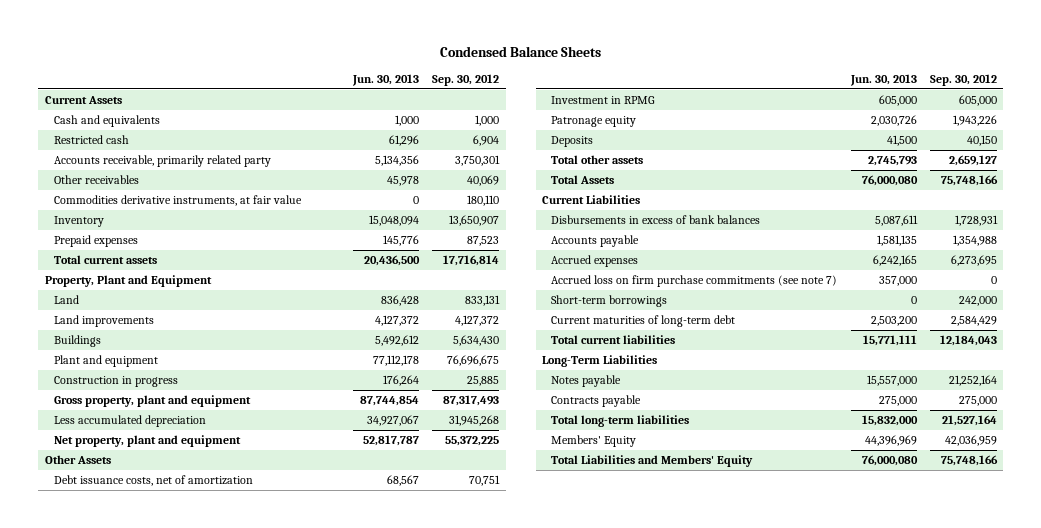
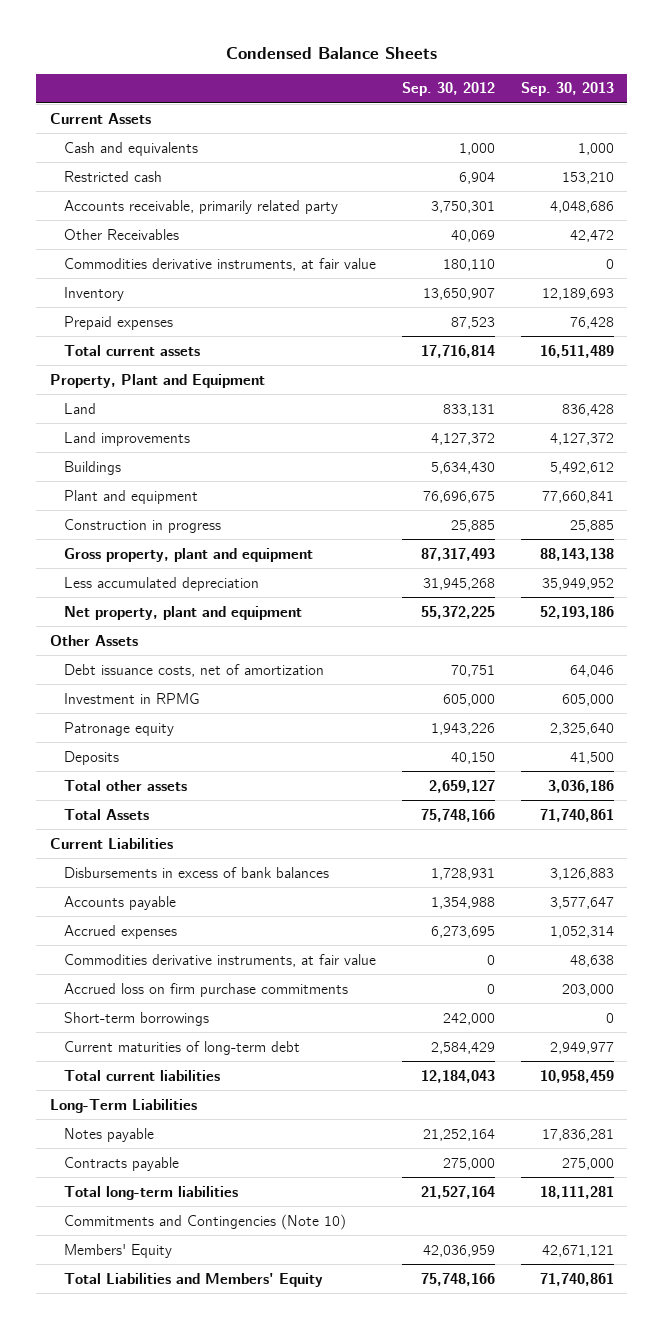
[352,73,420,86] Jun. 30, 2013 -> none
none -> [521,82,615,97] Sep. 30, 2013
[54,175,140,185] Other receivables -> [63,228,179,240] Other Receivables
none -> [63,953,376,967] Commodities derivative instruments, at fair value
[551,275,838,288] Accrued loss on firm purchase commitments (see note 7) -> [63,982,348,997] Accrued loss on firm purchase commitments
none -> [63,1213,346,1230] Commitments and Contingencies (Note 10)

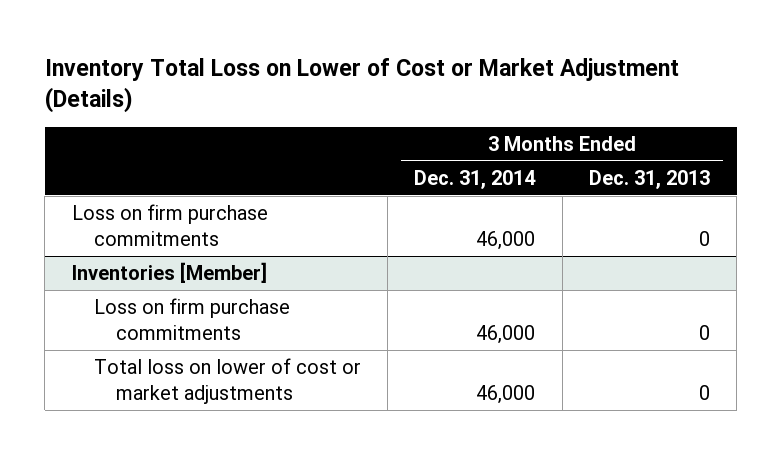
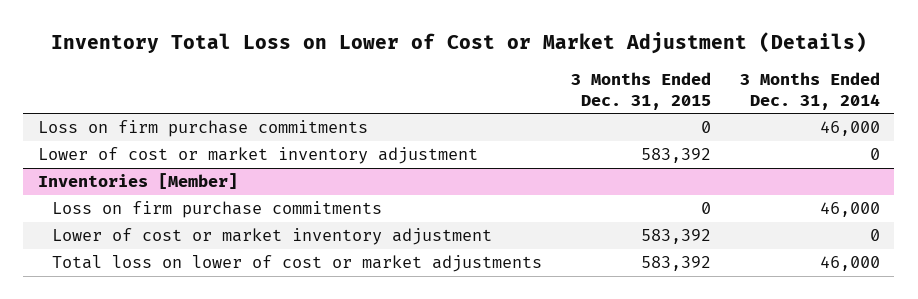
[589,170,711,190] Dec. 31, 2013 -> none
none -> [570,71,711,110] 3 Months Ended Dec. 31, 2015
none -> [38,147,479,165] Lower of cost or market inventory adjustment
none -> [51,228,492,246] Lower of cost or market inventory adjustment

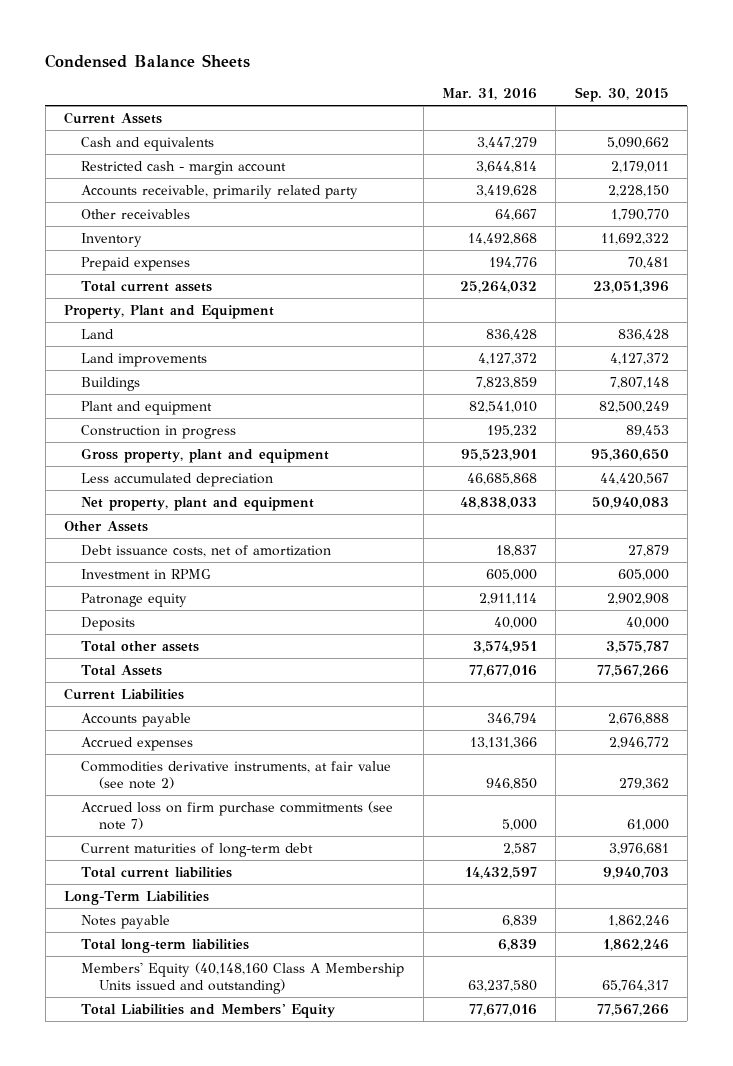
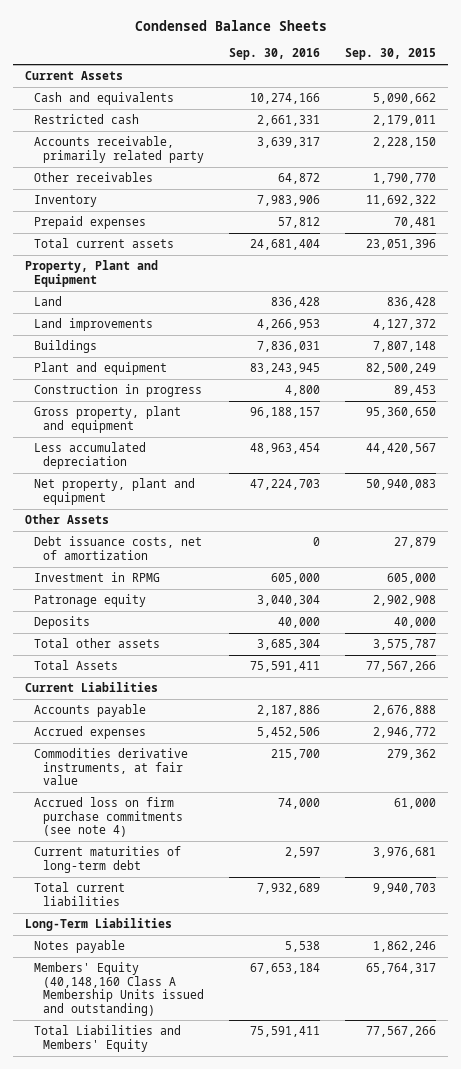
[442,88,538,101] Mar. 31, 2016 -> none
none -> [228,48,320,61] Sep. 30, 2016
[81,160,287,175] Restricted cash - margin account -> [34,114,140,125] Restricted cash
[81,760,392,790] Commodities derivative instruments, at fair value (see note 2) -> [34,748,189,786] Commodities derivative instruments, at fair value
[81,800,394,831] Accrued loss on firm purchase commitments (see note 7) -> [34,797,183,838] Accrued loss on firm purchase commitments (see note 4)
[81,938,250,953] Total long-term liabilities -> none

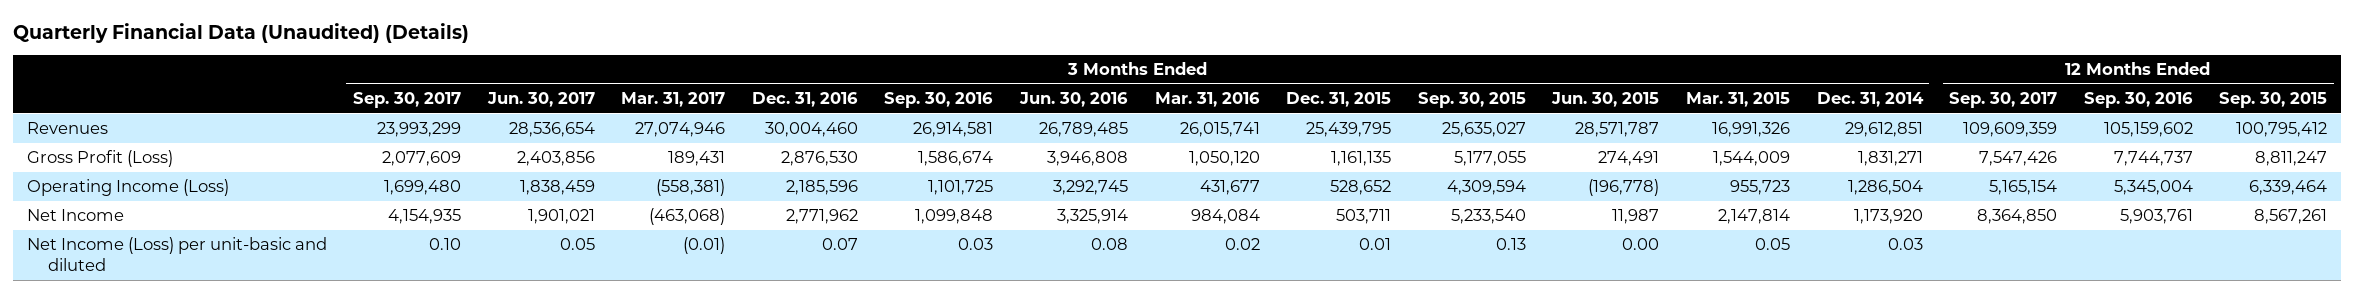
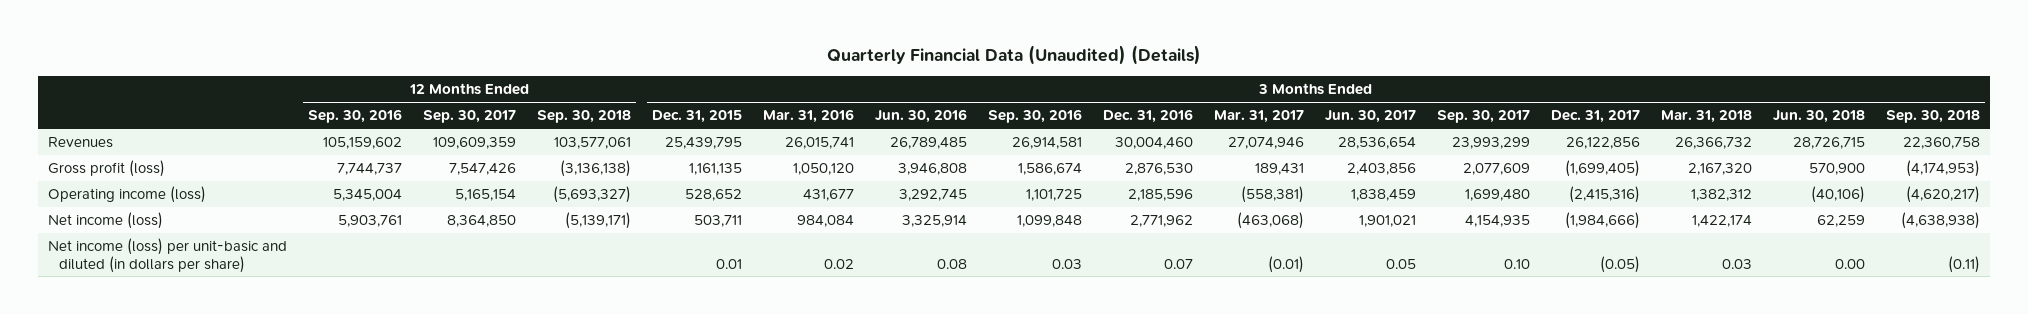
[1417,91,1526,108] Sep. 30, 2015 -> none
[1551,91,1660,107] Jun. 30, 2015 -> none
[1686,91,1791,107] Mar. 31, 2015 -> none
[1816,91,1924,107] Dec. 31, 2014 -> none
[2219,91,2328,108] Sep. 30, 2015 -> none
none -> [537,110,632,124] Sep. 30, 2018
none -> [1550,110,1640,124] Dec. 31, 2017
none -> [1660,110,1752,124] Mar. 31, 2018
none -> [1772,110,1865,124] Jun. 30, 2018
none -> [1885,110,1980,124] Sep. 30, 2018
[26,150,173,168] Gross Profit (Loss) -> [48,160,166,178] Gross profit (loss)
[26,179,229,197] Operating Income (Loss) -> [48,186,207,204] Operating income (loss)
[26,209,124,222] Net Income -> [48,212,164,230] Net income (loss)
[26,237,327,272] Net Income (Loss) per unit-basic and diluted -> [48,238,288,273] Net income (loss) per unit-basic and diluted (in dollars per share)

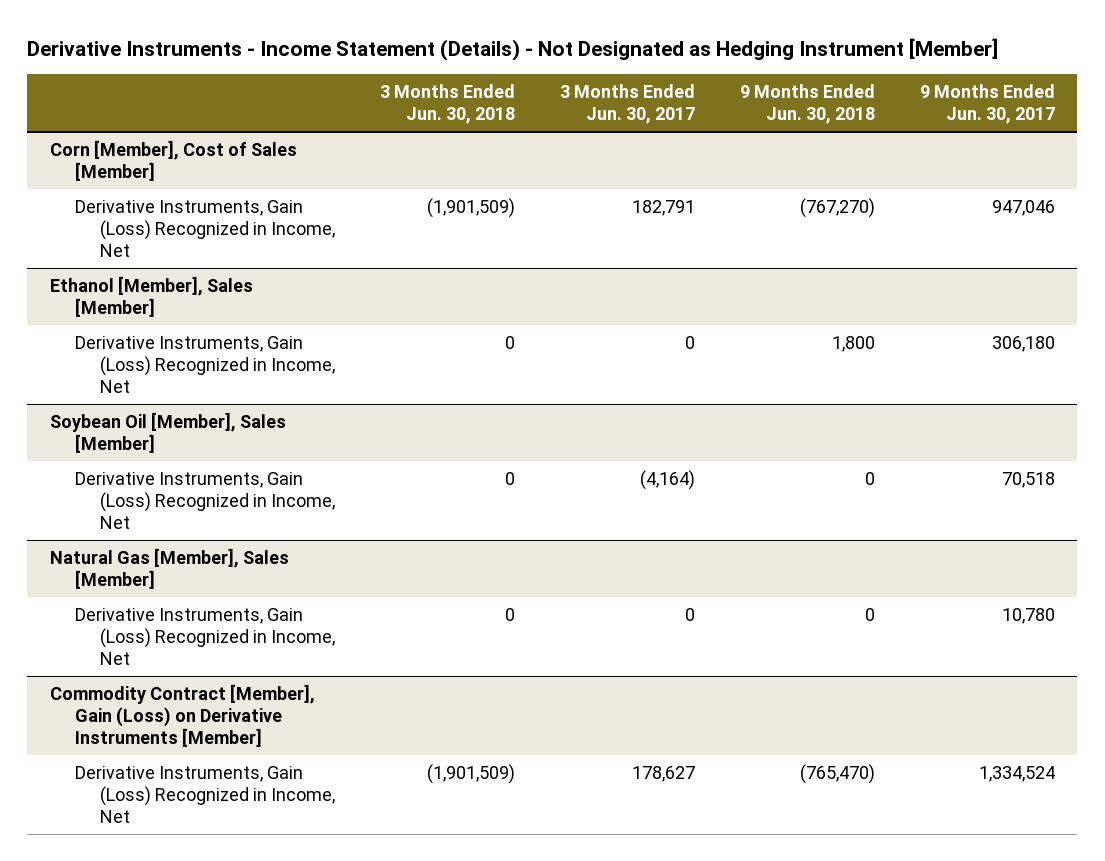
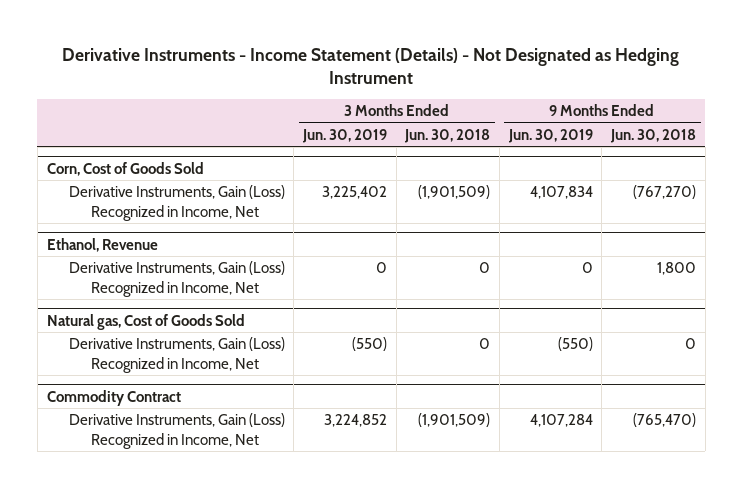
[27,37,999,61] Derivative Instruments - Income Statement (Details) - Not Designated as Hedging Instrument [Member] -> [62,47,680,85] Derivative Instruments - Income Statement (Details) - Not Designated as Hedging Instrument
[559,84,695,125] 3 Months Ended Jun. 30, 2017 -> none
[919,84,1055,125] 9 Months Ended Jun. 30, 2017 -> none
none -> [302,128,388,143] Jun. 30, 2019
none -> [507,128,593,143] Jun. 30, 2019
[49,140,297,182] Corn [Member], Cost of Sales [Member] -> none
none -> [46,161,204,176] Corn, Cost of Goods Sold
[49,276,253,318] Ethanol [Member], Sales [Member] -> none
none -> [46,237,158,252] Ethanol, Revenue
[49,412,286,454] Soybean Oil [Member], Sales [Member] -> none
[74,472,335,530] Derivative Instruments, Gain (Loss) Recognized in Income, Net -> none
[49,548,289,590] Natural Gas [Member], Sales [Member] -> none
none -> [46,313,245,330] Natural gas, Cost of Goods Sold
[49,684,315,748] Commodity Contract [Member], Gain (Loss) on Derivative Instruments [Member] -> none
none -> [46,389,181,406] Commodity Contract

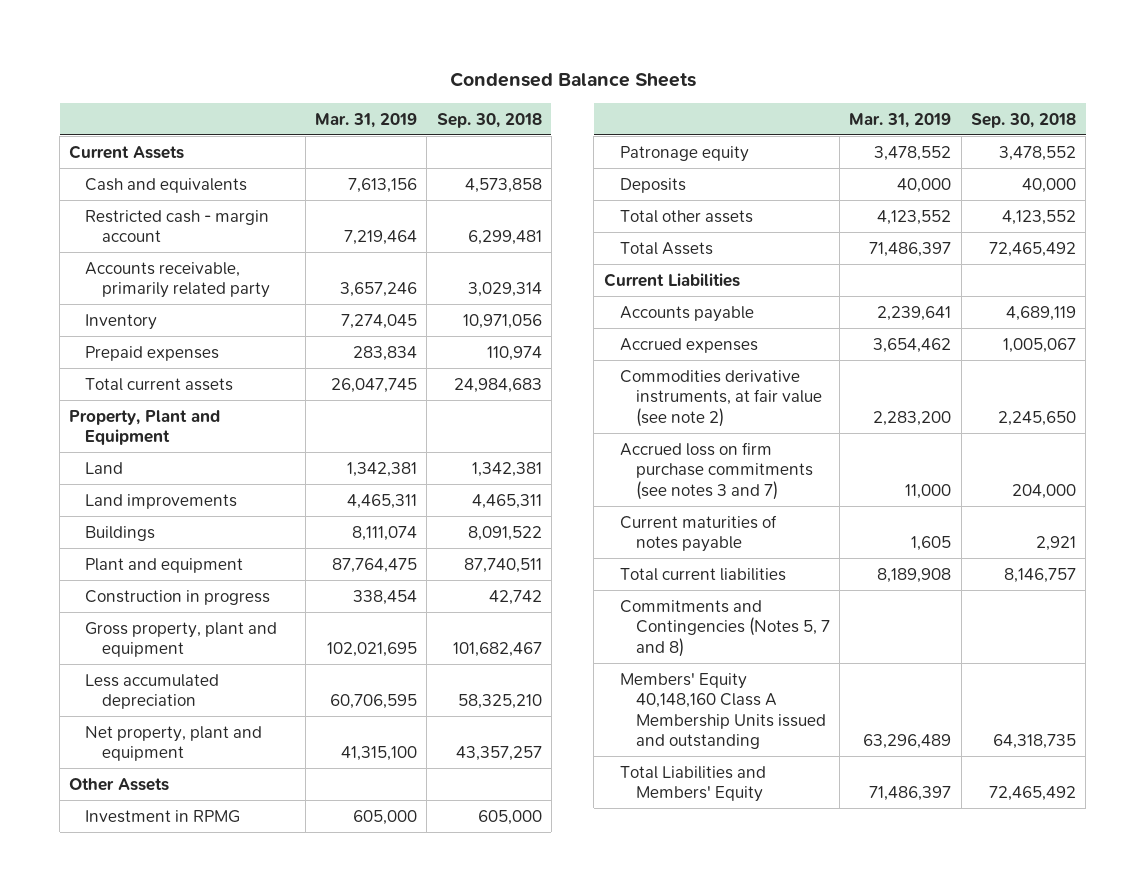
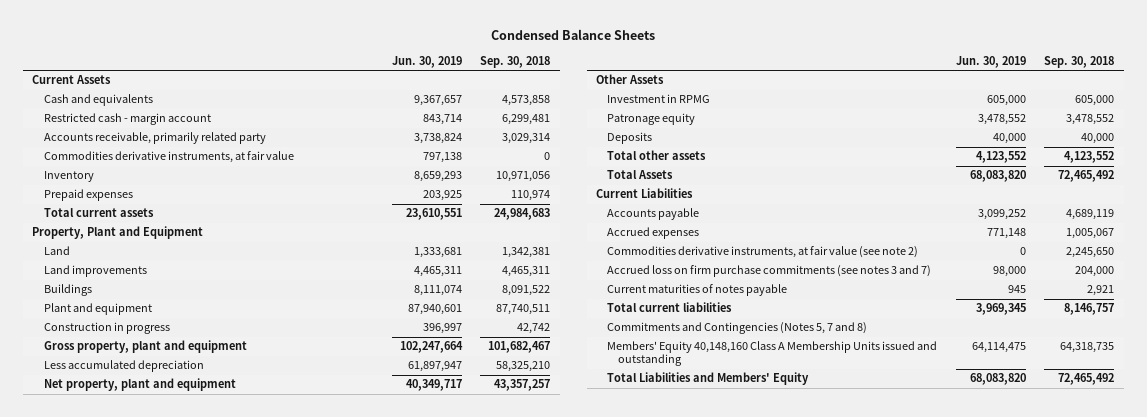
[315,112,418,128] Mar. 31, 2019 -> none
none -> [391,55,462,68] Jun. 30, 2019
none -> [43,151,294,164] Commodities derivative instruments, at fair value

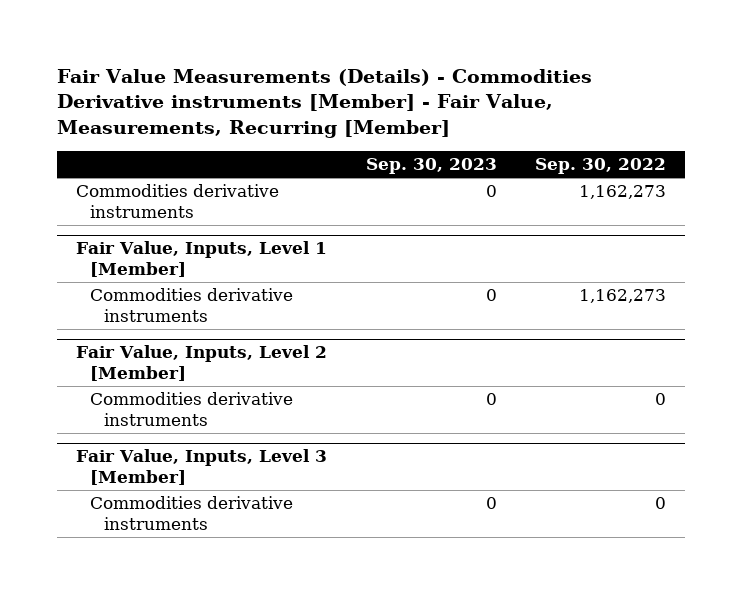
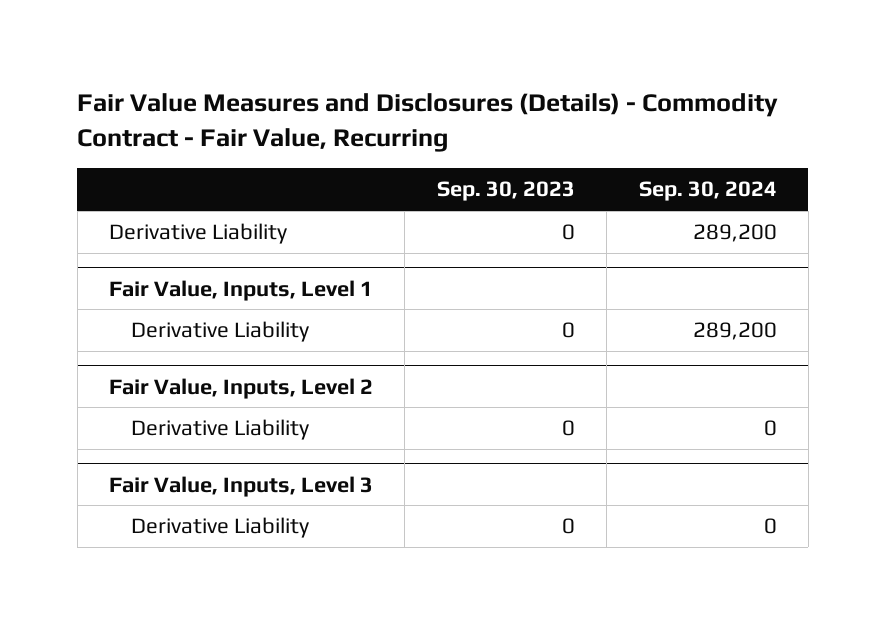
[57,68,593,139] Fair Value Measurements (Details) - Commodities Derivative instruments [Member] - Fair Value, Measurements, Recurring [Member] -> [77,93,779,152] Fair Value Measures and Disclosures (Details) - Commodity Contract - Fair Value, Recurring
[535,157,667,174] Sep. 30, 2022 -> none
none -> [638,181,777,202] Sep. 30, 2024
[76,184,280,218] Commodities derivative instruments -> [108,223,287,245] Derivative Liability
[76,241,328,277] Fair Value, Inputs, Level 1 [Member] -> [108,279,373,301] Fair Value, Inputs, Level 1
[90,288,294,322] Commodities derivative instruments -> [131,321,310,343] Derivative Liability
[76,345,328,381] Fair Value, Inputs, Level 2 [Member] -> [108,377,373,399] Fair Value, Inputs, Level 2
[90,392,294,426] Commodities derivative instruments -> [131,419,310,441] Derivative Liability
[76,449,328,485] Fair Value, Inputs, Level 3 [Member] -> [108,475,373,497] Fair Value, Inputs, Level 3
[90,496,294,530] Commodities derivative instruments -> [131,517,310,539] Derivative Liability

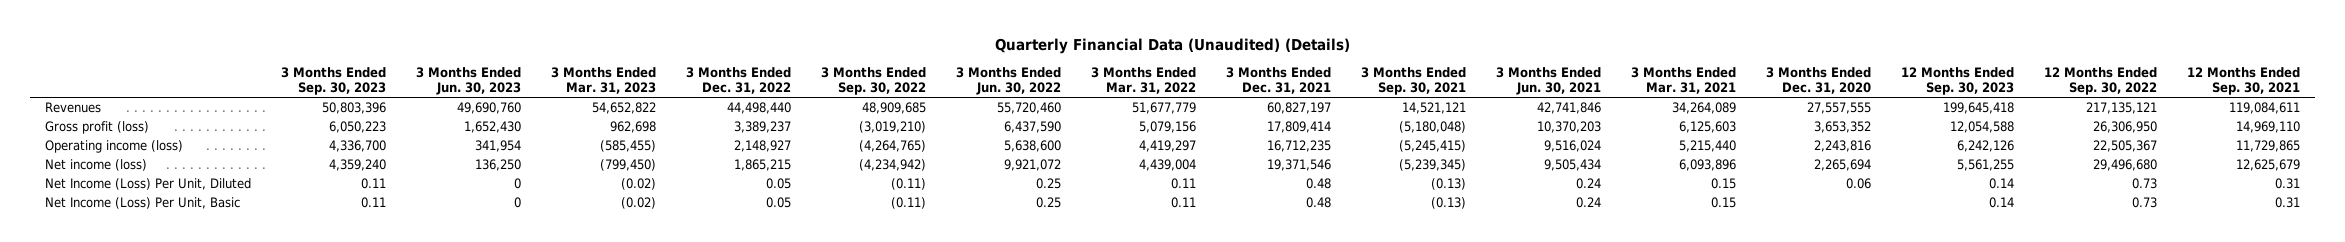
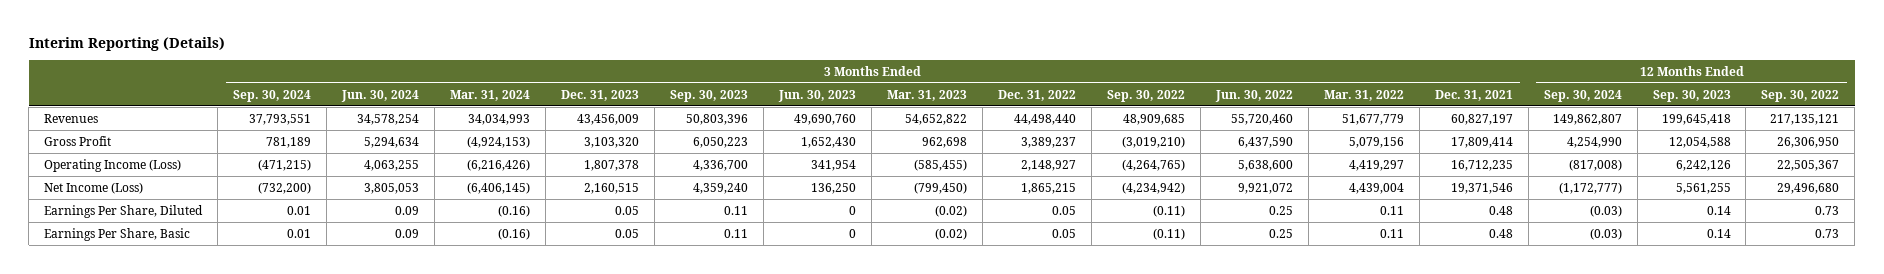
[994,37,1350,54] Quarterly Financial Data (Unaudited) (Details) -> [28,36,225,51] Interim Reporting (Details)
[1361,66,1467,96] 3 Months Ended Sep. 30, 2021 -> none
[1496,66,1602,96] 3 Months Ended Jun. 30, 2021 -> none
[1631,66,1737,95] 3 Months Ended Mar. 31, 2021 -> none
[1766,66,1872,95] 3 Months Ended Dec. 31, 2020 -> none
[2187,66,2301,96] 12 Months Ended Sep. 30, 2021 -> none
none -> [233,89,312,102] Sep. 30, 2024
none -> [341,89,420,102] Jun. 30, 2024
none -> [450,89,531,101] Mar. 31, 2024
none -> [561,89,640,101] Dec. 31, 2023
none -> [1543,89,1622,102] Sep. 30, 2024
[44,121,149,135] Gross profit (loss) -> [44,135,112,146] Gross Profit
[44,140,183,154] Operating income (loss) -> [44,158,182,172] Operating Income (Loss)
[44,159,147,172] Net income (loss) -> [44,181,144,194] Net Income (Loss)
[44,178,251,191] Net Income (Loss) Per Unit, Diluted -> [44,204,204,218] Earnings Per Share, Diluted
[44,197,240,210] Net Income (Loss) Per Unit, Basic -> [44,227,191,241] Earnings Per Share, Basic

